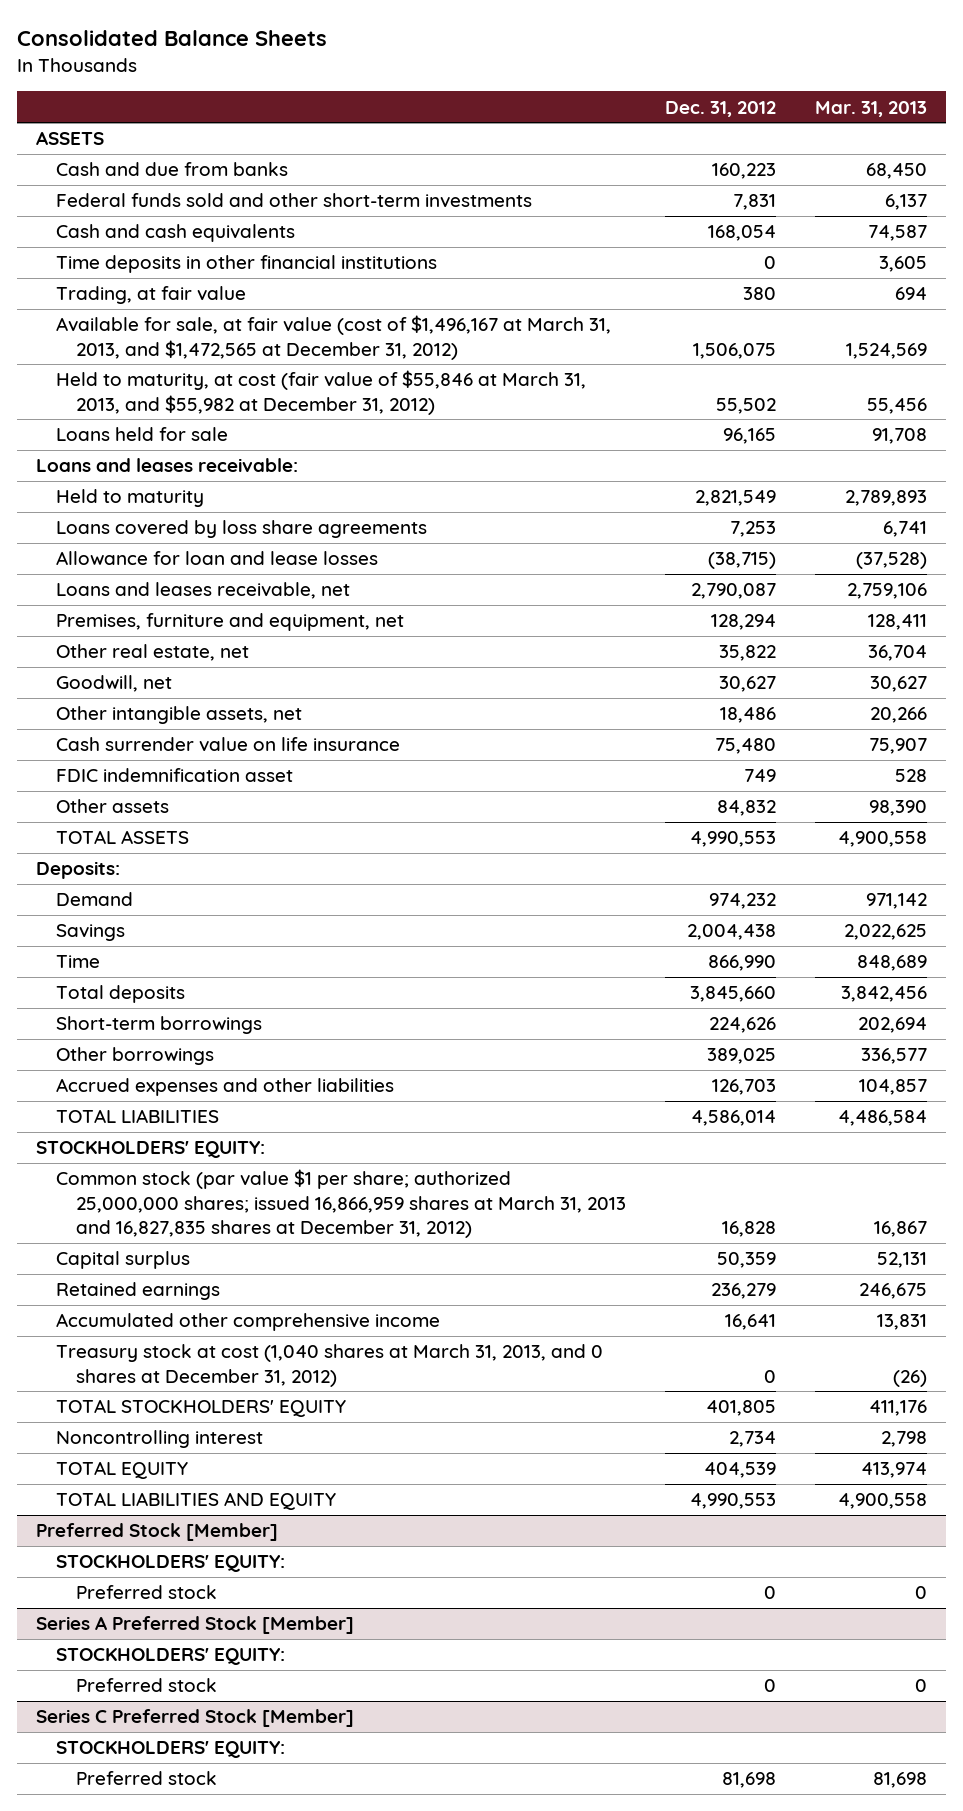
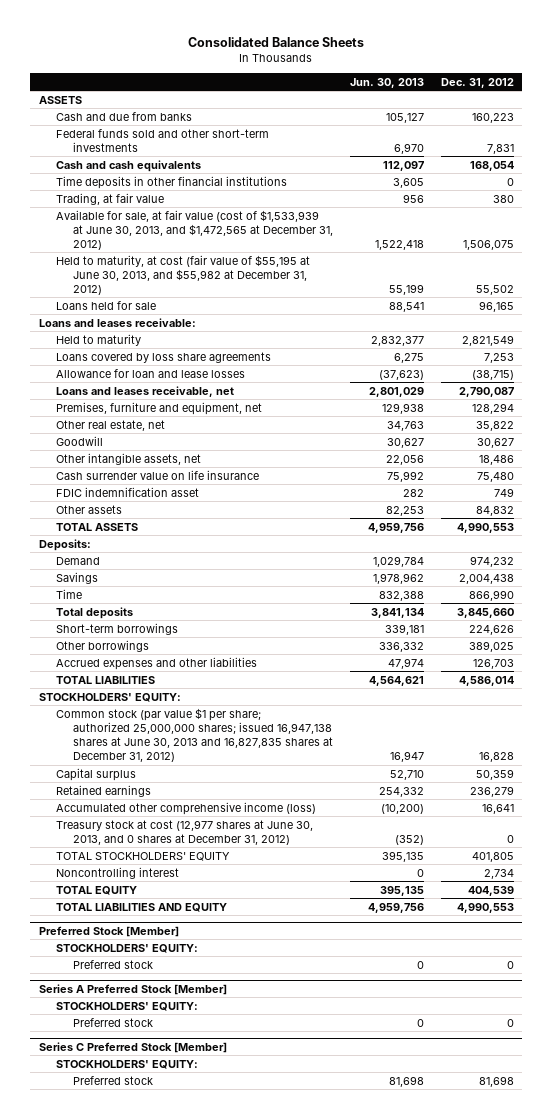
[814,100,927,117] Mar. 31, 2013 -> none
none -> [350,77,425,88] Jun. 30, 2013
[56,315,612,360] Available for sale, at fair value (cost of $1,496,167 at March 31, 2013, and $1,472,565 at December 31, 2012) -> [55,209,334,250] Available for sale, at fair value (cost of $1,533,939 at June 30, 2013, and $1,472,565 at December 31, 2012)
[56,370,587,415] Held to maturity, at cost (fair value of $55,846 at March 31, 2013, and $55,982 at December 31, 2012) -> [55,254,310,295] Held to maturity, at cost (fair value of $55,195 at June 30, 2013, and $55,982 at December 31, 2012)
[56,675,173,693] Goodwill, net -> [55,435,103,446] Goodwill
[56,1169,627,1239] Common stock (par value $1 per share; authorized 25,000,000 shares; issued 16,866,959 shares at March 31, 2013 and 16,827,835 shares at December 31, 2012) -> [55,707,334,762] Common stock (par value $1 per share; authorized 25,000,000 shares; issued 16,947,138 shares at June 30, 2013 and 16,827,835 shares at December 31, 2012)
[56,1313,441,1332] Accumulated other comprehensive income -> [55,801,316,815] Accumulated other comprehensive income (loss)
[56,1344,604,1387] Treasury stock at cost (1,040 shares at March 31, 2013, and 0 shares at December 31, 2012) -> [55,819,313,845] Treasury stock at cost (12,977 shares at June 30, 2013, and 0 shares at December 31, 2012)

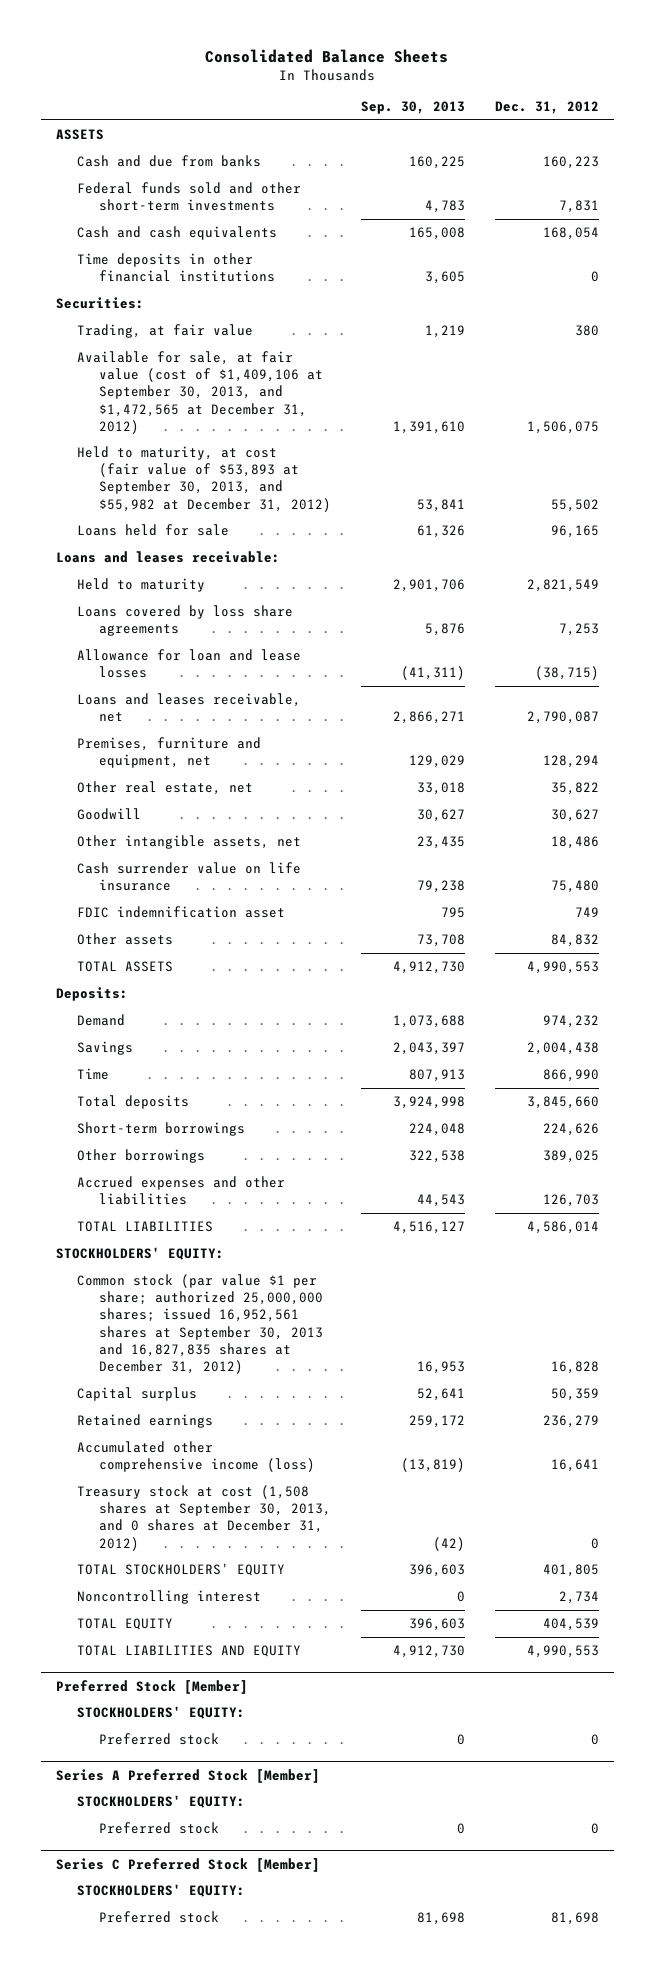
[350,77,425,88] Jun. 30, 2013 -> none
none -> [360,101,465,115] Sep. 30, 2013
none -> [56,297,145,310] Securities:
[55,209,334,250] Available for sale, at fair value (cost of $1,533,939 at June 30, 2013, and $1,472,565 at December 31, 2012) -> [77,351,323,434] Available for sale, at fair value (cost of $1,409,106 at September 30, 2013, and $1,472,565 at December 31, 2012)
[55,254,310,295] Held to maturity, at cost (fair value of $55,195 at June 30, 2013, and $55,982 at December 31, 2012) -> [77,446,331,512] Held to maturity, at cost (fair value of $53,893 at September 30, 2013, and $55,982 at December 31, 2012)
[55,707,334,762] Common stock (par value $1 per share; authorized 25,000,000 shares; issued 16,947,138 shares at June 30, 2013 and 16,827,835 shares at December 31, 2012) -> [77,1274,323,1374] Common stock (par value $1 per share; authorized 25,000,000 shares; issued 16,952,561 shares at September 30, 2013 and 16,827,835 shares at December 31, 2012)
[55,819,313,845] Treasury stock at cost (12,977 shares at June 30, 2013, and 0 shares at December 31, 2012) -> [77,1485,331,1551] Treasury stock at cost (1,508 shares at September 30, 2013, and 0 shares at December 31, 2012)

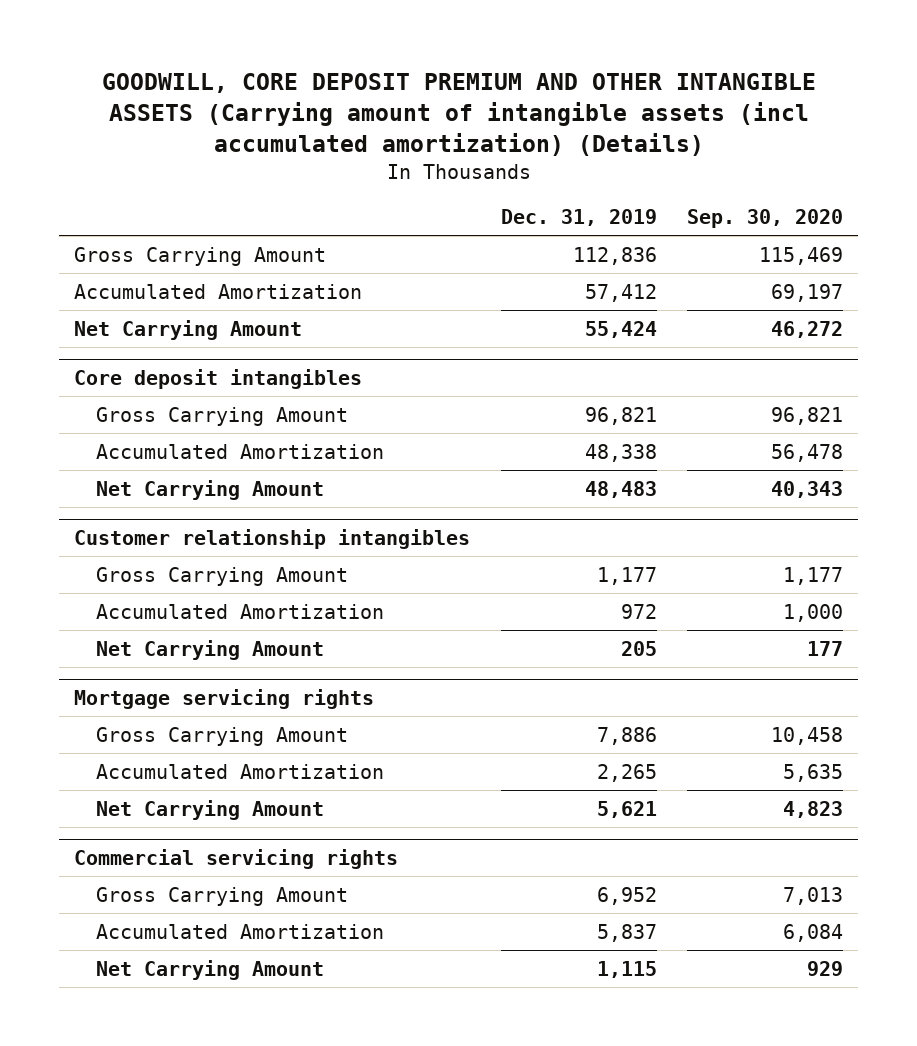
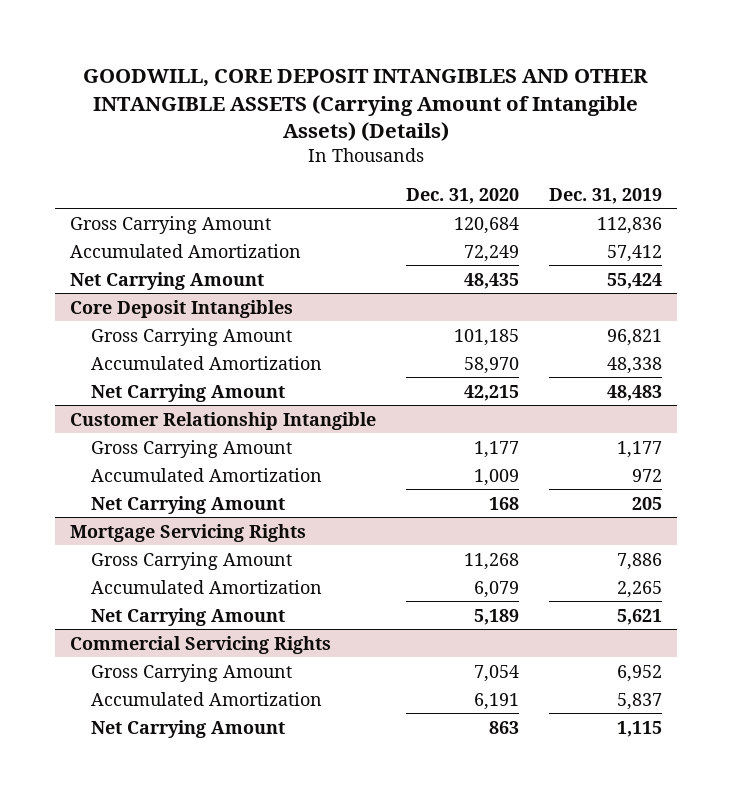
[101,72,816,156] GOODWILL, CORE DEPOSIT PREMIUM AND OTHER INTANGIBLE ASSETS (Carrying amount of intangible assets (incl accumulated amortization) (Details) -> [83,68,649,142] GOODWILL, CORE DEPOSIT INTANGIBLES AND OTHER INTANGIBLE ASSETS (Carrying Amount of Intangible Assets) (Details)
[687,209,844,229] Sep. 30, 2020 -> none
none -> [406,187,520,204] Dec. 31, 2020
[74,368,363,389] Core deposit intangibles -> [70,299,294,318] Core Deposit Intangibles
[74,528,471,549] Customer relationship intangibles -> [70,411,377,430] Customer Relationship Intangible
[74,688,375,709] Mortgage servicing rights -> [70,523,307,542] Mortgage Servicing Rights
[74,848,399,869] Commercial servicing rights -> [70,635,332,654] Commercial Servicing Rights

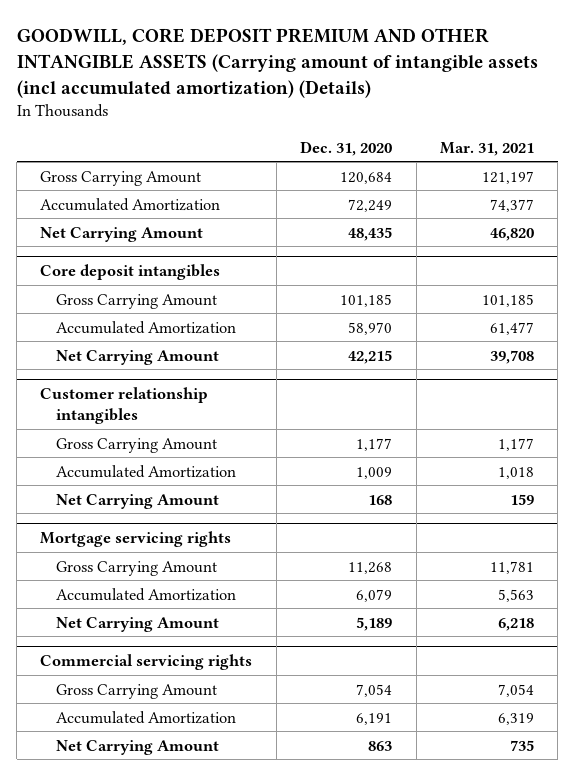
[83,68,649,142] GOODWILL, CORE DEPOSIT INTANGIBLES AND OTHER INTANGIBLE ASSETS (Carrying Amount of Intangible Assets) (Details) -> [16,28,538,98] GOODWILL, CORE DEPOSIT PREMIUM AND OTHER INTANGIBLE ASSETS (Carrying amount of intangible assets (incl accumulated amortization) (Details)
[548,187,662,204] Dec. 31, 2019 -> none
none -> [439,141,534,156] Mar. 31, 2021
[70,299,294,318] Core Deposit Intangibles -> [40,264,221,281] Core deposit intangibles
[70,411,377,430] Customer Relationship Intangible -> [40,387,209,425] Customer relationship intangibles
[70,523,307,542] Mortgage Servicing Rights -> [40,531,232,548] Mortgage servicing rights
[70,635,332,654] Commercial Servicing Rights -> [40,654,253,671] Commercial servicing rights

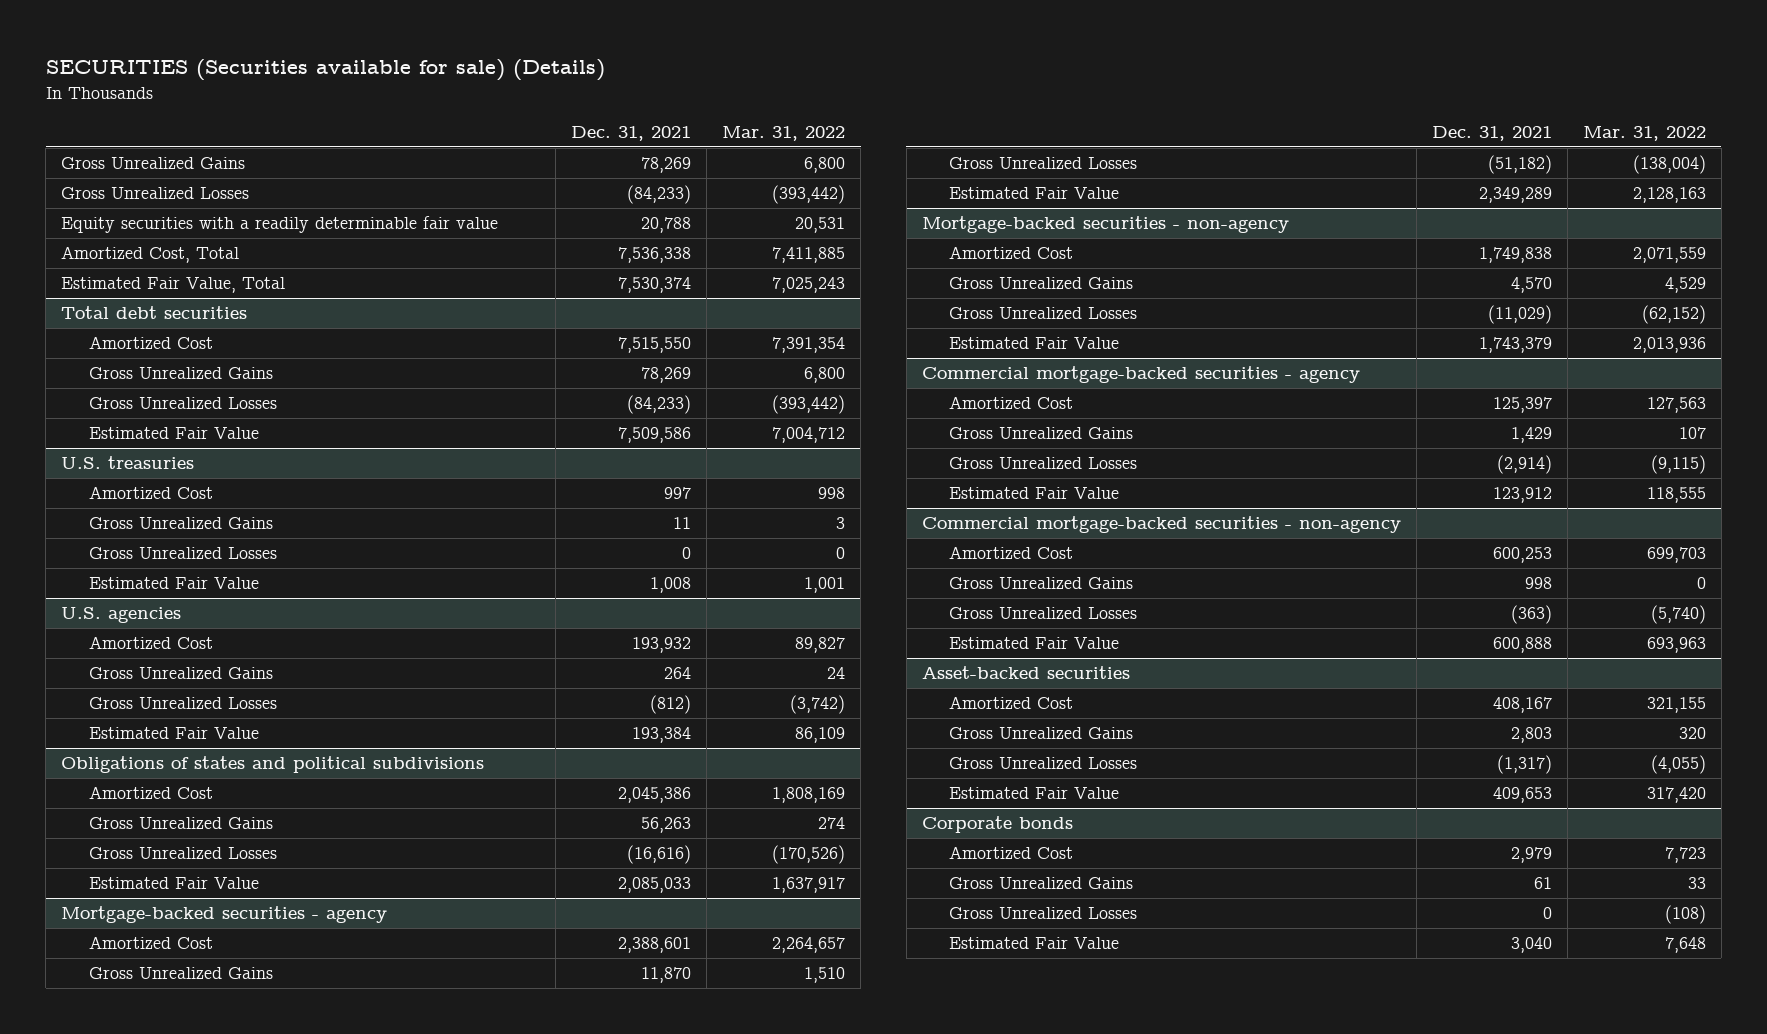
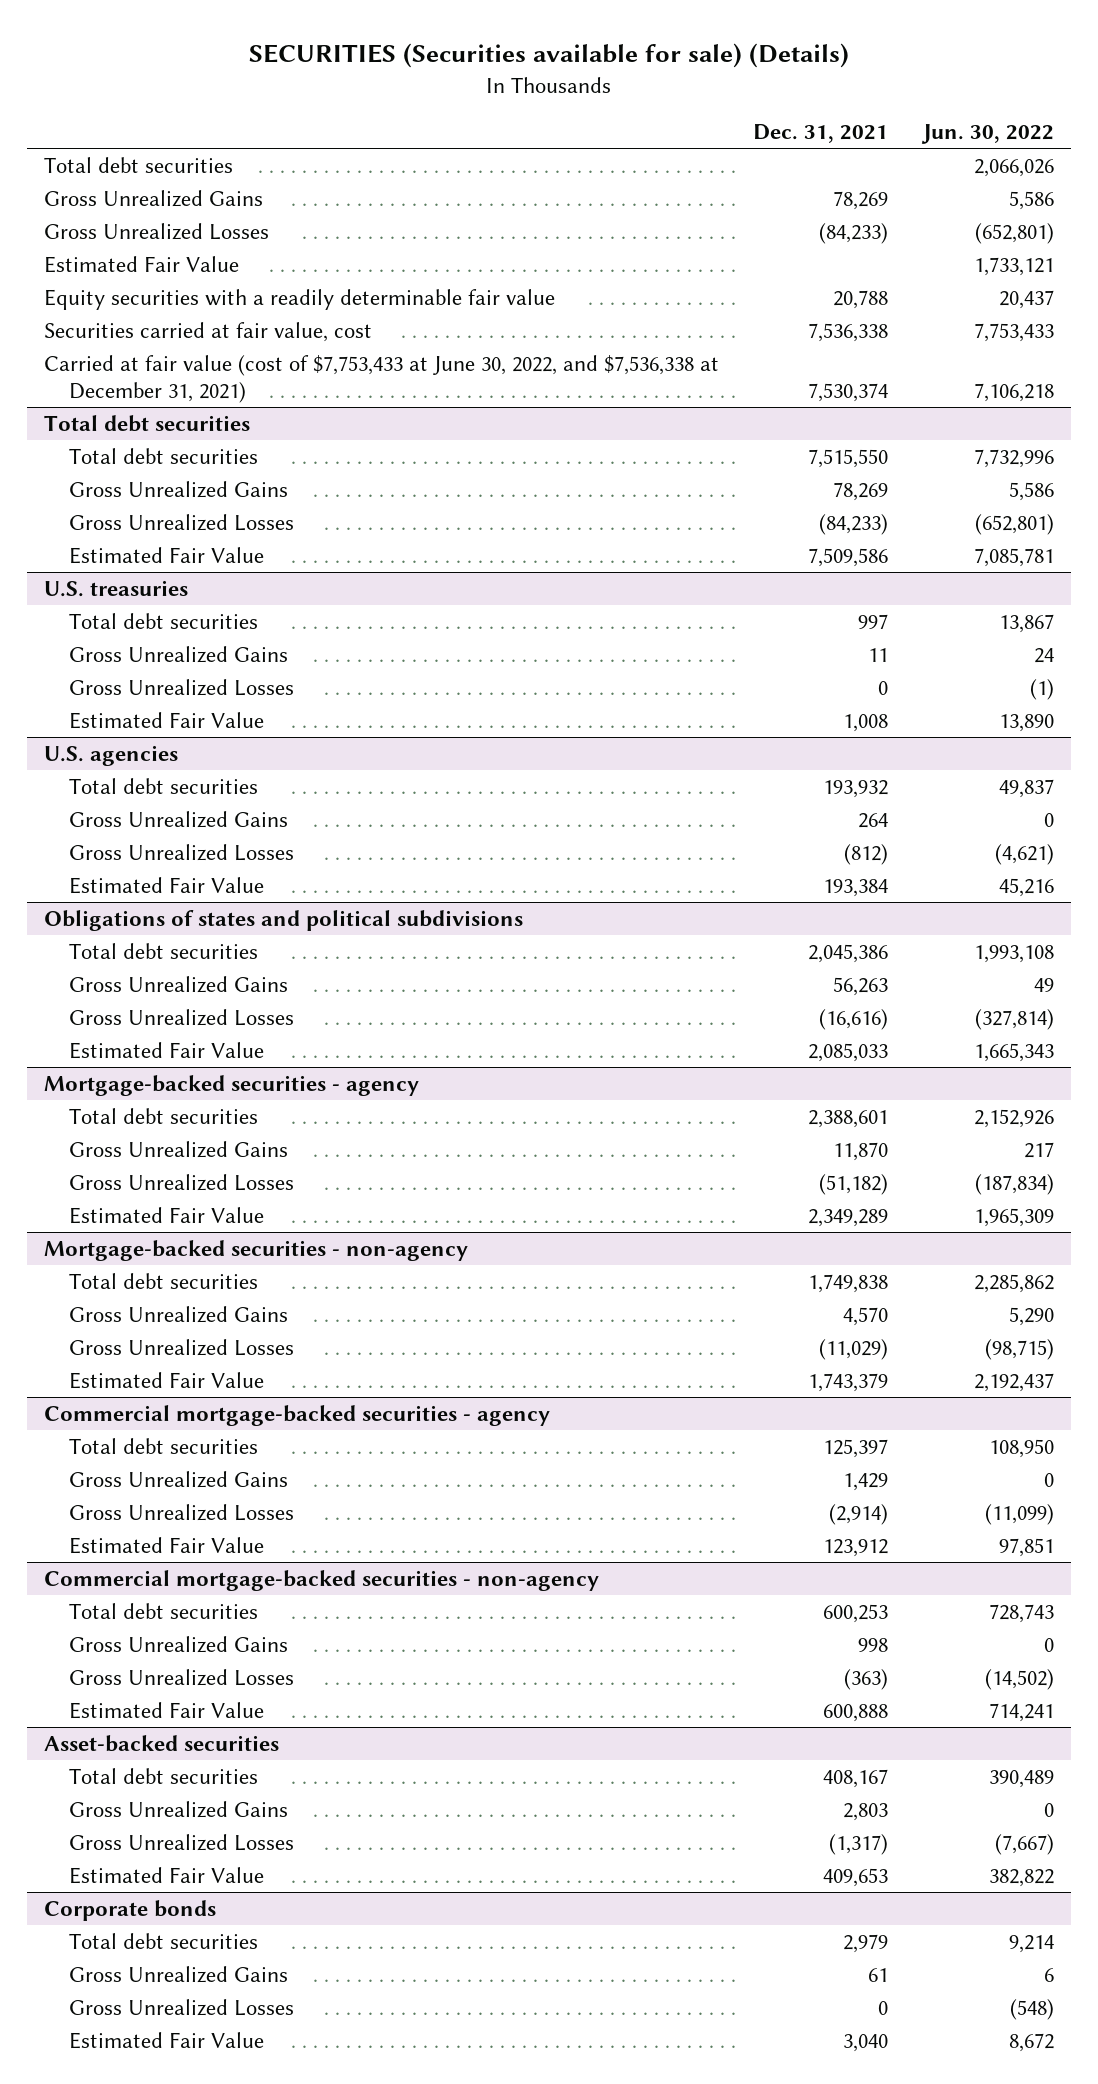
[722,126,846,142] Mar. 31, 2022 -> none
none -> [920,124,1054,145] Jun. 30, 2022
none -> [44,156,234,173] Total debt securities
none -> [44,255,240,273] Estimated Fair Value
[61,246,240,264] Amortized Cost, Total -> [44,321,373,342] Securities carried at fair value, cost
[61,277,286,294] Estimated Fair Value, Total -> [44,354,720,403] Carried at fair value (cost of $7,753,433 at June 30, 2022, and $7,536,338 at December 31, 2021)
[88,336,213,350] Amortized Cost -> [68,447,258,464] Total debt securities
[88,486,213,500] Amortized Cost -> [68,612,258,629] Total debt securities
[88,636,213,650] Amortized Cost -> [68,777,258,794] Total debt securities
[88,786,213,800] Amortized Cost -> [68,942,258,959] Total debt securities
[88,936,213,950] Amortized Cost -> [68,1107,258,1124] Total debt securities
[949,246,1074,260] Amortized Cost -> [68,1272,258,1289] Total debt securities
[949,396,1074,410] Amortized Cost -> [68,1437,258,1454] Total debt securities
[949,546,1074,560] Amortized Cost -> [68,1602,258,1619] Total debt securities
[949,696,1074,710] Amortized Cost -> [68,1767,258,1784] Total debt securities
[949,846,1074,860] Amortized Cost -> [68,1932,258,1949] Total debt securities

